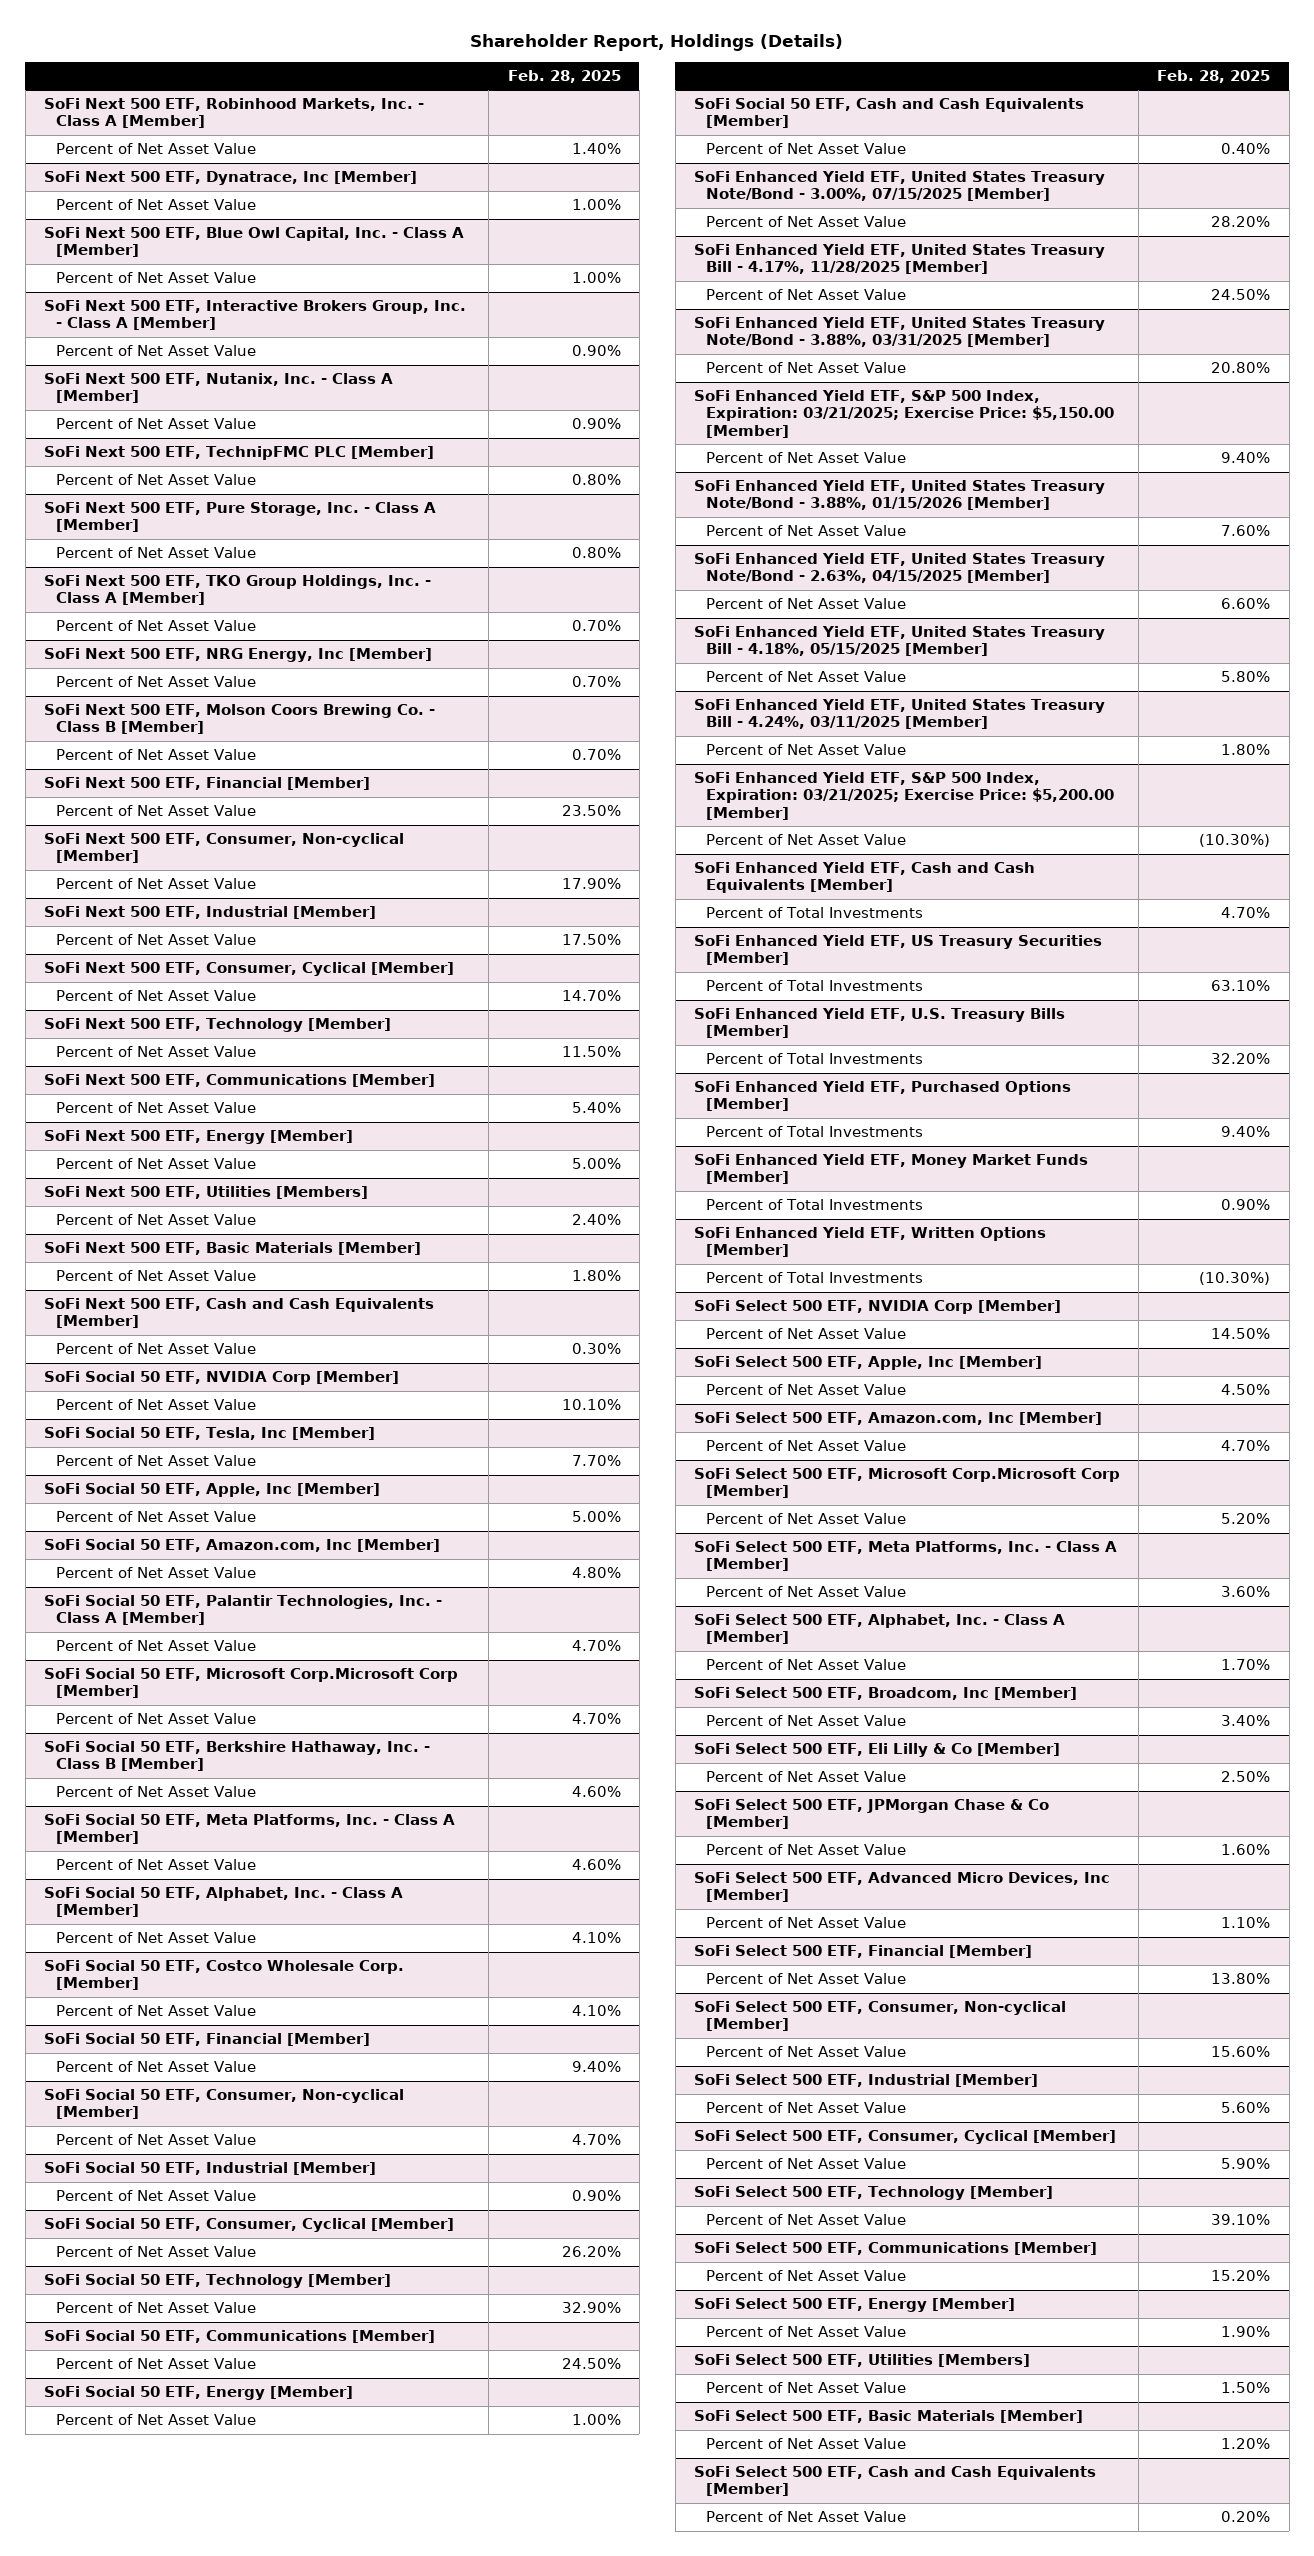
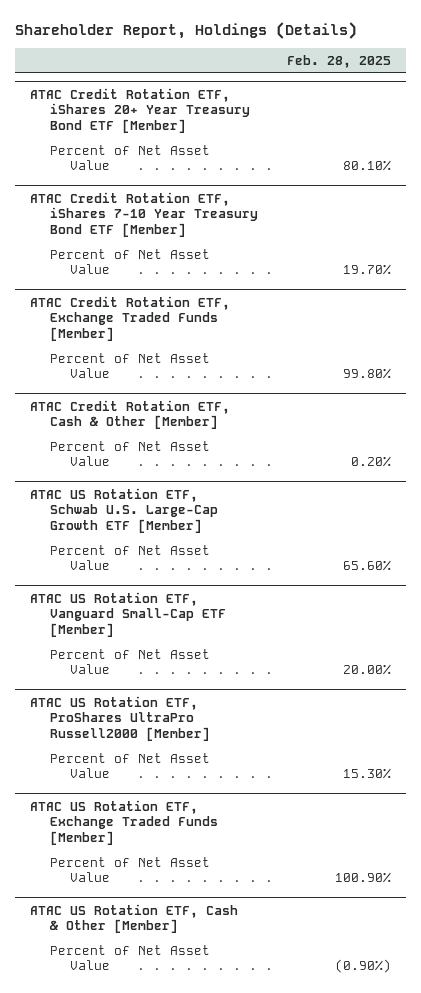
[44,98,425,129] SoFi Next 500 ETF, Robinhood Markets, Inc. - Class A [Member] -> none
[44,171,418,186] SoFi Next 500 ETF, Dynatrace, Inc [Member] -> none
[44,227,465,258] SoFi Next 500 ETF, Blue Owl Capital, Inc. - Class A [Member] -> none
[44,300,467,331] SoFi Next 500 ETF, Interactive Brokers Group, Inc. - Class A [Member] -> none
[55,345,256,357] Percent of Net Asset Value -> none
[44,373,394,404] SoFi Next 500 ETF, Nutanix, Inc. - Class A [Member] -> none
[55,418,256,430] Percent of Net Asset Value -> none
[44,446,435,461] SoFi Next 500 ETF, TechnipFMC PLC [Member] -> none
[55,474,256,486] Percent of Net Asset Value -> none
[44,502,437,533] SoFi Next 500 ETF, Pure Storage, Inc. - Class A [Member] -> none
[55,547,256,559] Percent of Net Asset Value -> none
[44,575,432,606] SoFi Next 500 ETF, TKO Group Holdings, Inc. - Class A [Member] -> none
[55,620,256,632] Percent of Net Asset Value -> none
[44,648,433,663] SoFi Next 500 ETF, NRG Energy, Inc [Member] -> none
[55,676,256,688] Percent of Net Asset Value -> none
[44,704,436,735] SoFi Next 500 ETF, Molson Coors Brewing Co. - Class B [Member] -> none
[55,749,256,761] Percent of Net Asset Value -> none
[44,777,371,791] SoFi Next 500 ETF, Financial [Member] -> none
[55,805,256,817] Percent of Net Asset Value -> none
[44,833,405,864] SoFi Next 500 ETF, Consumer, Non-cyclical [Member] -> none
[55,878,256,890] Percent of Net Asset Value -> none
[44,906,377,920] SoFi Next 500 ETF, Industrial [Member] -> none
[55,934,256,946] Percent of Net Asset Value -> none
[44,962,455,977] SoFi Next 500 ETF, Consumer, Cyclical [Member] -> none
[55,990,256,1002] Percent of Net Asset Value -> none
[44,1018,392,1033] SoFi Next 500 ETF, Technology [Member] -> none
[55,1046,256,1058] Percent of Net Asset Value -> none
[44,1074,436,1088] SoFi Next 500 ETF, Communications [Member] -> none
[55,1102,256,1114] Percent of Net Asset Value -> none
[44,1130,354,1145] SoFi Next 500 ETF, Energy [Member] -> none
[55,1158,256,1170] Percent of Net Asset Value -> none
[44,1186,369,1200] SoFi Next 500 ETF, Utilities [Members] -> none
[55,1214,256,1226] Percent of Net Asset Value -> none
[44,1242,422,1256] SoFi Next 500 ETF, Basic Materials [Member] -> none
[55,1270,256,1282] Percent of Net Asset Value -> none
[44,1298,435,1329] SoFi Next 500 ETF, Cash and Cash Equivalents [Member] -> none
[55,1343,256,1355] Percent of Net Asset Value -> none
[44,1371,400,1386] SoFi Social 50 ETF, NVIDIA Corp [Member] -> none
[55,1399,256,1411] Percent of Net Asset Value -> none
[44,1427,376,1441] SoFi Social 50 ETF, Tesla, Inc [Member] -> none
[55,1455,256,1467] Percent of Net Asset Value -> none
[44,1483,381,1498] SoFi Social 50 ETF, Apple, Inc [Member] -> none
[55,1511,256,1523] Percent of Net Asset Value -> none
[44,1539,441,1553] SoFi Social 50 ETF, Amazon.com, Inc [Member] -> none
[55,1567,256,1579] Percent of Net Asset Value -> none
[44,1595,443,1626] SoFi Social 50 ETF, Palantir Technologies, Inc. - Class A [Member] -> none
[55,1640,256,1652] Percent of Net Asset Value -> none
[44,1668,459,1699] SoFi Social 50 ETF, Microsoft Corp.Microsoft Corp [Member] -> none
[55,1713,256,1725] Percent of Net Asset Value -> none
[44,1741,431,1772] SoFi Social 50 ETF, Berkshire Hathaway, Inc. - Class B [Member] -> none
[55,1786,256,1798] Percent of Net Asset Value -> none
[44,1814,456,1845] SoFi Social 50 ETF, Meta Platforms, Inc. - Class A [Member] -> none
[55,1859,256,1871] Percent of Net Asset Value -> none
[44,1887,404,1918] SoFi Social 50 ETF, Alphabet, Inc. - Class A [Member] -> none
[55,1932,256,1944] Percent of Net Asset Value -> none
[44,1960,405,1991] SoFi Social 50 ETF, Costco Wholesale Corp. [Member] -> none
[55,2005,256,2017] Percent of Net Asset Value -> none
[44,2033,371,2047] SoFi Social 50 ETF, Financial [Member] -> none
[55,2061,256,2073] Percent of Net Asset Value -> none
[44,2089,405,2120] SoFi Social 50 ETF, Consumer, Non-cyclical [Member] -> none
[55,2134,256,2146] Percent of Net Asset Value -> none
[44,2162,377,2176] SoFi Social 50 ETF, Industrial [Member] -> none
[55,2190,256,2202] Percent of Net Asset Value -> none
[44,2218,455,2233] SoFi Social 50 ETF, Consumer, Cyclical [Member] -> none
[55,2246,256,2258] Percent of Net Asset Value -> none
[44,2274,392,2289] SoFi Social 50 ETF, Technology [Member] -> none
[55,2302,256,2314] Percent of Net Asset Value -> none
[44,2330,436,2344] SoFi Social 50 ETF, Communications [Member] -> none
[55,2358,256,2370] Percent of Net Asset Value -> none
[44,2386,354,2401] SoFi Social 50 ETF, Energy [Member] -> none
[55,2414,256,2426] Percent of Net Asset Value -> none
[693,98,1084,129] SoFi Social 50 ETF, Cash and Cash Equivalents [Member] -> none
[705,143,906,155] Percent of Net Asset Value -> none
[693,171,1105,202] SoFi Enhanced Yield ETF, United States Treasury Note/Bond - 3.00%, 07/15/2025 [Member] -> none
[705,216,906,228] Percent of Net Asset Value -> none
[693,244,1105,275] SoFi Enhanced Yield ETF, United States Treasury Bill - 4.17%, 11/28/2025 [Member] -> none
[705,289,906,301] Percent of Net Asset Value -> none
[693,317,1105,348] SoFi Enhanced Yield ETF, United States Treasury Note/Bond - 3.88%, 03/31/2025 [Member] -> none
[705,362,906,374] Percent of Net Asset Value -> none
[693,390,1114,438] SoFi Enhanced Yield ETF, S&P 500 Index, Expiration: 03/21/2025; Exercise Price: $5,150.00 [Member] -> none
[705,452,906,464] Percent of Net Asset Value -> none
[693,480,1105,511] SoFi Enhanced Yield ETF, United States Treasury Note/Bond - 3.88%, 01/15/2026 [Member] -> none
[705,525,906,537] Percent of Net Asset Value -> none
[693,553,1105,584] SoFi Enhanced Yield ETF, United States Treasury Note/Bond - 2.63%, 04/15/2025 [Member] -> none
[705,598,906,610] Percent of Net Asset Value -> none
[693,626,1105,657] SoFi Enhanced Yield ETF, United States Treasury Bill - 4.18%, 05/15/2025 [Member] -> none
[705,671,906,683] Percent of Net Asset Value -> none
[693,699,1105,730] SoFi Enhanced Yield ETF, United States Treasury Bill - 4.24%, 03/11/2025 [Member] -> none
[705,744,906,756] Percent of Net Asset Value -> none
[693,772,1114,820] SoFi Enhanced Yield ETF, S&P 500 Index, Expiration: 03/21/2025; Exercise Price: $5,200.00 [Member] -> none
[705,834,906,846] Percent of Net Asset Value -> none
[693,862,1035,894] SoFi Enhanced Yield ETF, Cash and Cash Equivalents [Member] -> none
[705,907,923,919] Percent of Total Investments -> none
[693,935,1102,966] SoFi Enhanced Yield ETF, US Treasury Securities [Member] -> none
[705,980,923,992] Percent of Total Investments -> none
[693,1008,1065,1039] SoFi Enhanced Yield ETF, U.S. Treasury Bills [Member] -> none
[705,1053,923,1065] Percent of Total Investments -> none
[693,1081,1071,1112] SoFi Enhanced Yield ETF, Purchased Options [Member] -> none
[705,1126,923,1138] Percent of Total Investments -> none
[693,1154,1088,1185] SoFi Enhanced Yield ETF, Money Market Funds [Member] -> none
[705,1199,923,1211] Percent of Total Investments -> none
[693,1227,1046,1258] SoFi Enhanced Yield ETF, Written Options [Member] -> none
[705,1272,923,1284] Percent of Total Investments -> none
[693,1300,1061,1315] SoFi Select 500 ETF, NVIDIA Corp [Member] -> none
[705,1328,906,1340] Percent of Net Asset Value -> none
[693,1356,1042,1371] SoFi Select 500 ETF, Apple, Inc [Member] -> none
[705,1384,906,1396] Percent of Net Asset Value -> none
[693,1412,1102,1426] SoFi Select 500 ETF, Amazon.com, Inc [Member] -> none
[705,1440,906,1452] Percent of Net Asset Value -> none
[693,1468,1120,1499] SoFi Select 500 ETF, Microsoft Corp.Microsoft Corp [Member] -> none
[705,1513,906,1525] Percent of Net Asset Value -> none
[693,1541,1117,1572] SoFi Select 500 ETF, Meta Platforms, Inc. - Class A [Member] -> none
[705,1586,906,1598] Percent of Net Asset Value -> none
[693,1614,1065,1645] SoFi Select 500 ETF, Alphabet, Inc. - Class A [Member] -> none
[705,1659,906,1671] Percent of Net Asset Value -> none
[693,1687,1077,1701] SoFi Select 500 ETF, Broadcom, Inc [Member] -> none
[705,1715,906,1727] Percent of Net Asset Value -> none
[693,1743,1060,1758] SoFi Select 500 ETF, Eli Lilly & Co [Member] -> none
[705,1771,906,1783] Percent of Net Asset Value -> none
[693,1799,1049,1830] SoFi Select 500 ETF, JPMorgan Chase & Co [Member] -> none
[705,1844,906,1856] Percent of Net Asset Value -> none
[693,1872,1110,1903] SoFi Select 500 ETF, Advanced Micro Devices, Inc [Member] -> none
[705,1917,906,1929] Percent of Net Asset Value -> none
[693,1945,1032,1959] SoFi Select 500 ETF, Financial [Member] -> none
[705,1973,906,1985] Percent of Net Asset Value -> none
[693,2001,1066,2032] SoFi Select 500 ETF, Consumer, Non-cyclical [Member] -> none
[705,2046,906,2058] Percent of Net Asset Value -> none
[693,2074,1038,2088] SoFi Select 500 ETF, Industrial [Member] -> none
[705,2102,906,2114] Percent of Net Asset Value -> none
[693,2130,1116,2145] SoFi Select 500 ETF, Consumer, Cyclical [Member] -> none
[705,2158,906,2170] Percent of Net Asset Value -> none
[693,2186,1053,2201] SoFi Select 500 ETF, Technology [Member] -> none
[705,2214,906,2226] Percent of Net Asset Value -> none
[693,2242,1097,2256] SoFi Select 500 ETF, Communications [Member] -> none
[705,2270,906,2282] Percent of Net Asset Value -> none
[693,2298,1015,2313] SoFi Select 500 ETF, Energy [Member] -> none
[705,2326,906,2338] Percent of Net Asset Value -> none
[693,2354,1030,2368] SoFi Select 500 ETF, Utilities [Members] -> none
[705,2382,906,2394] Percent of Net Asset Value -> none
[693,2410,1083,2424] SoFi Select 500 ETF, Basic Materials [Member] -> none
[705,2438,906,2450] Percent of Net Asset Value -> none
[693,2466,1096,2497] SoFi Select 500 ETF, Cash and Cash Equivalents [Member] -> none
none -> [29,87,251,133] ATAC Credit Rotation ETF, iShares 20+ Year Treasury Bond ETF [Member]
[571,143,621,155] 1.40% -> [343,160,392,172] 80.10%
none -> [29,191,259,237] ATAC Credit Rotation ETF, iShares 7-10 Year Treasury Bond ETF [Member]
[571,199,621,211] 1.00% -> [343,264,392,276] 19.70%
none -> [29,295,230,341] ATAC Credit Rotation ETF, Exchange Traded Funds [Member]
[571,272,621,284] 1.00% -> [343,368,392,380] 99.80%
none -> [29,399,230,430] ATAC Credit Rotation ETF, Cash & Other [Member]
none -> [29,487,219,533] ATAC US Rotation ETF, Schwab U.S. Large-Cap Growth ETF [Member]
none -> [50,544,211,571] Percent of Net Asset Value
none -> [29,591,227,637] ATAC US Rotation ETF, Vanguard Small-Cap ETF [Member]
none -> [50,648,211,675] Percent of Net Asset Value
none -> [29,695,211,741] ATAC US Rotation ETF, ProShares UltraPro Russell2000 [Member]
none -> [50,752,211,779] Percent of Net Asset Value
none -> [29,799,219,845] ATAC US Rotation ETF, Exchange Traded Funds [Member]
none -> [50,856,211,883] Percent of Net Asset Value
none -> [29,903,238,934] ATAC US Rotation ETF, Cash & Other [Member]
none -> [50,944,211,971] Percent of Net Asset Value

